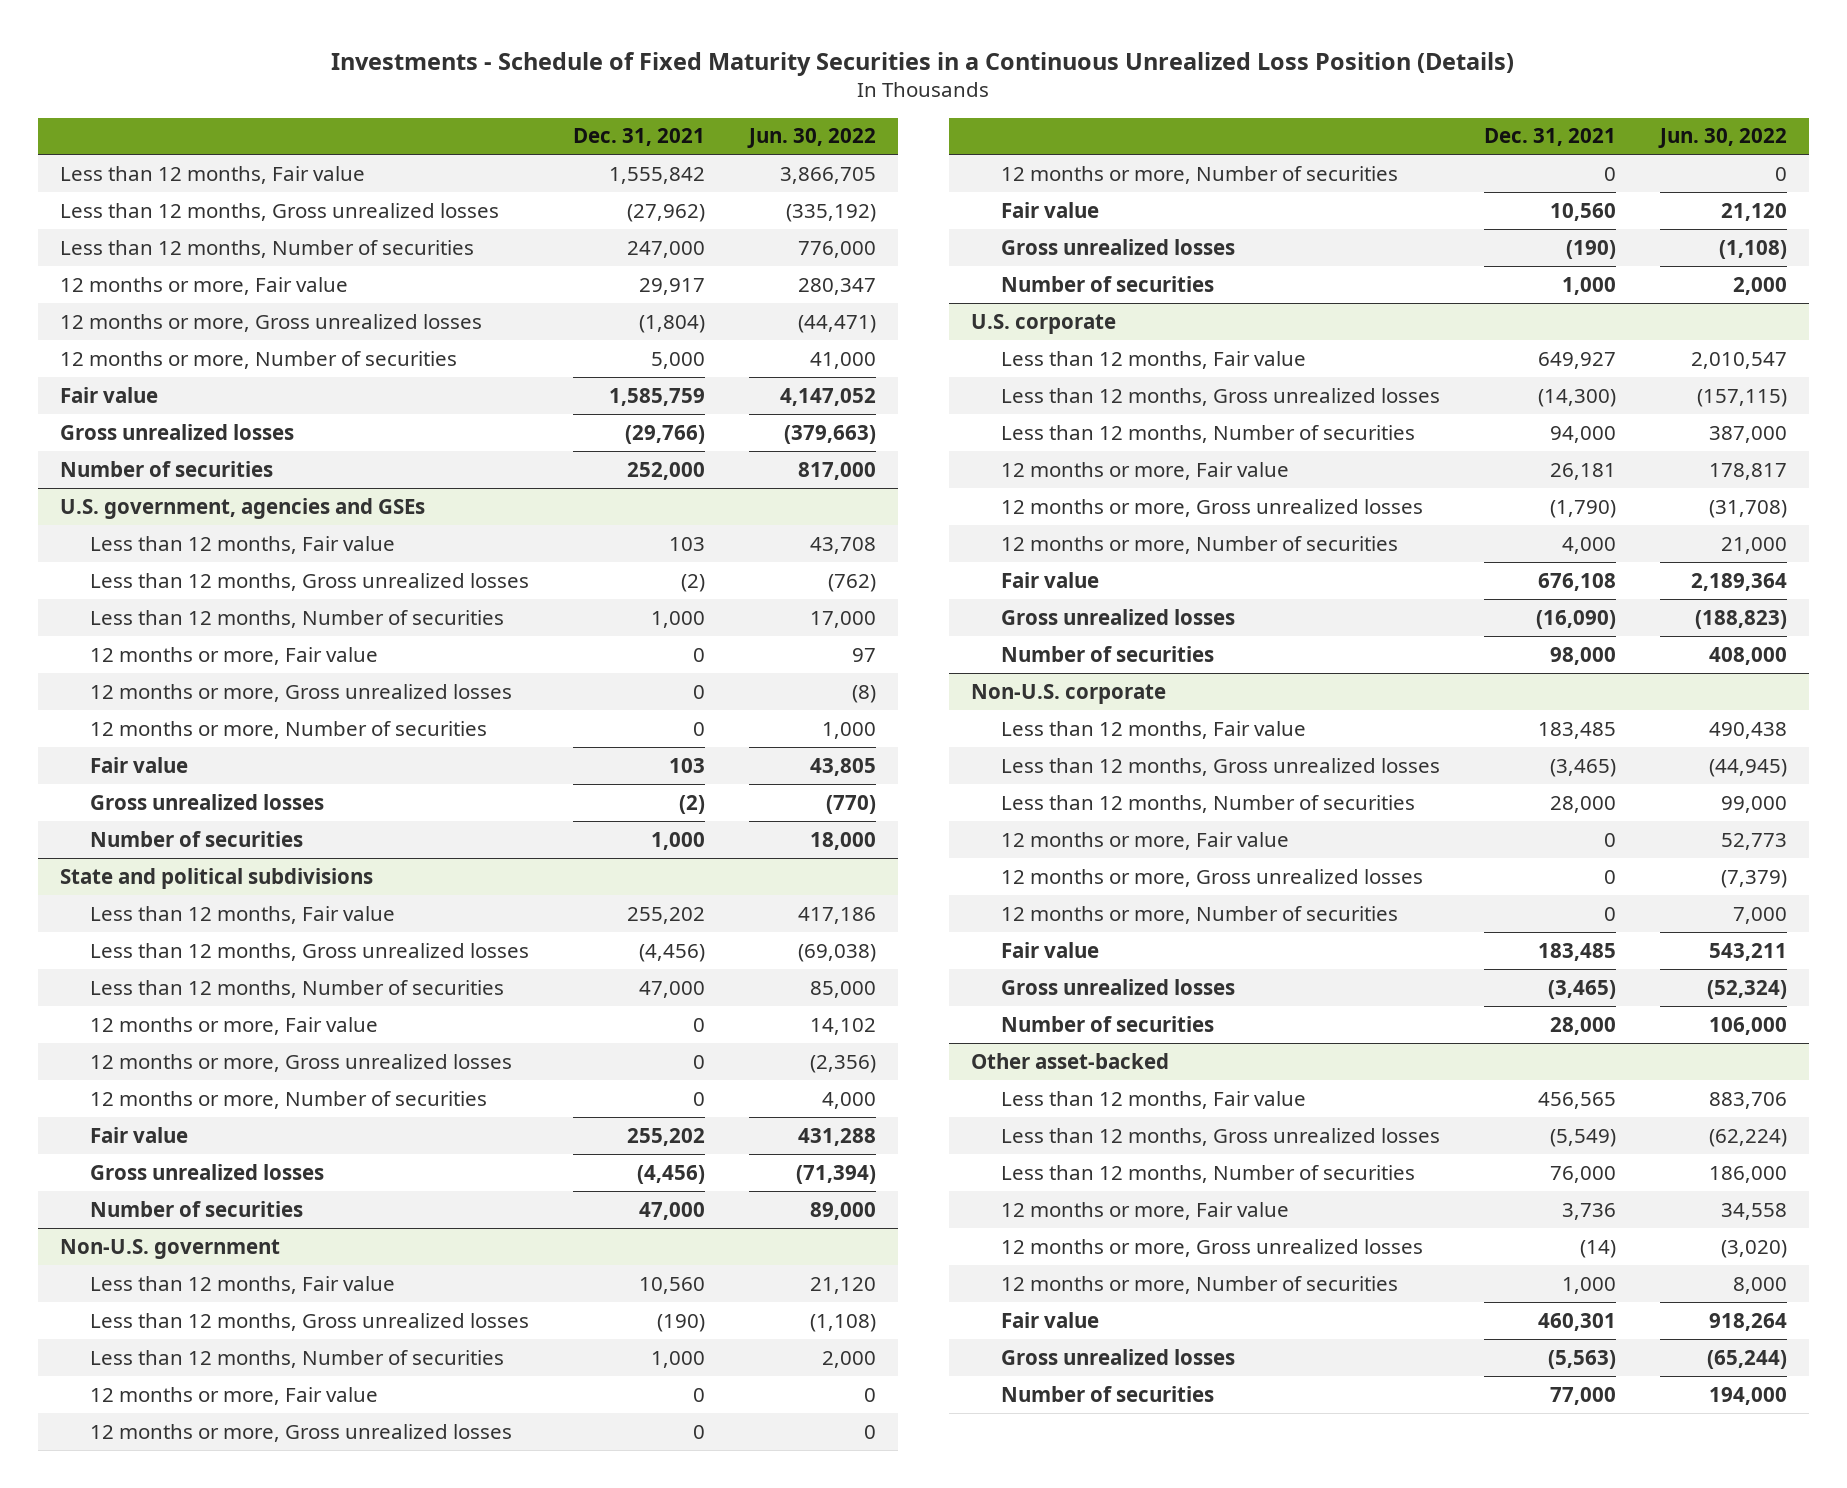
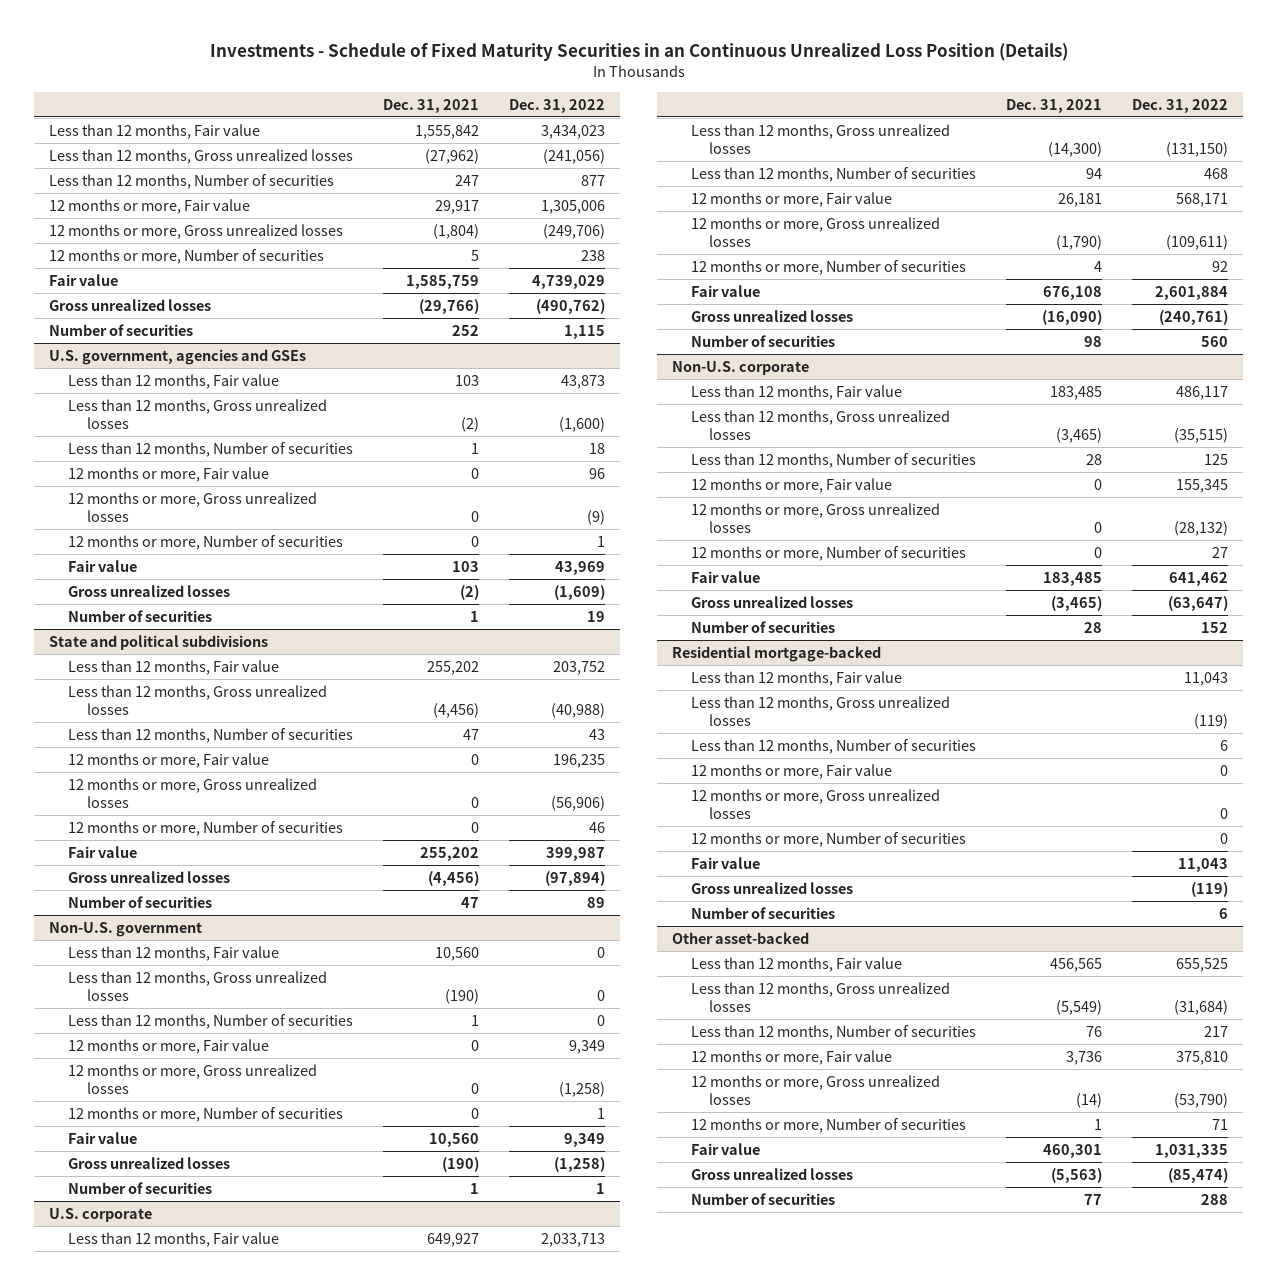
[331,51,1515,76] Investments - Schedule of Fixed Maturity Securities in a Continuous Unrealized Loss Position (Details) -> [209,43,1068,62] Investments - Schedule of Fixed Maturity Securities in an Continuous Unrealized Loss Position (Details)
[746,128,876,149] Jun. 30, 2022 -> none
none -> [509,98,606,113] Dec. 31, 2022
[626,240,705,258] 247,000 -> [455,175,480,187] 247
[650,351,705,369] 5,000 -> [471,250,480,262] 5
[626,461,705,480] 252,000 -> [452,325,480,337] 252
[650,610,705,628] 1,000 -> [471,443,480,455] 1
[650,831,705,850] 1,000 -> [470,611,480,623] 1
[638,980,705,998] 47,000 -> [463,729,480,741] 47
[638,1201,705,1220] 47,000 -> [461,897,480,909] 47
[650,1350,705,1368] 1,000 -> [471,1015,480,1027] 1
[1561,276,1616,295] 1,000 -> [470,1183,480,1195] 1
[1549,425,1616,443] 94,000 -> [1086,168,1103,180] 94
[1561,536,1616,554] 4,000 -> [1094,261,1103,273] 4
[1549,646,1616,665] 98,000 -> [1084,336,1103,348] 98
[1549,795,1616,813] 28,000 -> [1086,454,1103,466] 28
[1549,1016,1616,1035] 28,000 -> [1084,622,1103,634] 28
none -> [672,646,882,663] Residential mortgage-backed
none -> [690,671,902,687] Less than 12 months, Fair value
none -> [690,696,950,727] Less than 12 months, Gross unrealized losses
none -> [690,739,976,755] Less than 12 months, Number of securities
none -> [690,764,892,780] 12 months or more, Fair value
none -> [690,789,940,820] 12 months or more, Gross unrealized losses
none -> [690,832,966,848] 12 months or more, Number of securities
none -> [690,857,760,870] Fair value
none -> [690,882,853,895] Gross unrealized losses
none -> [690,907,835,920] Number of securities
[1549,1165,1616,1183] 76,000 -> [1086,1026,1103,1038] 76
[1561,1276,1616,1294] 1,000 -> [1094,1119,1103,1131] 1
[1549,1386,1616,1405] 77,000 -> [1084,1194,1103,1206] 77

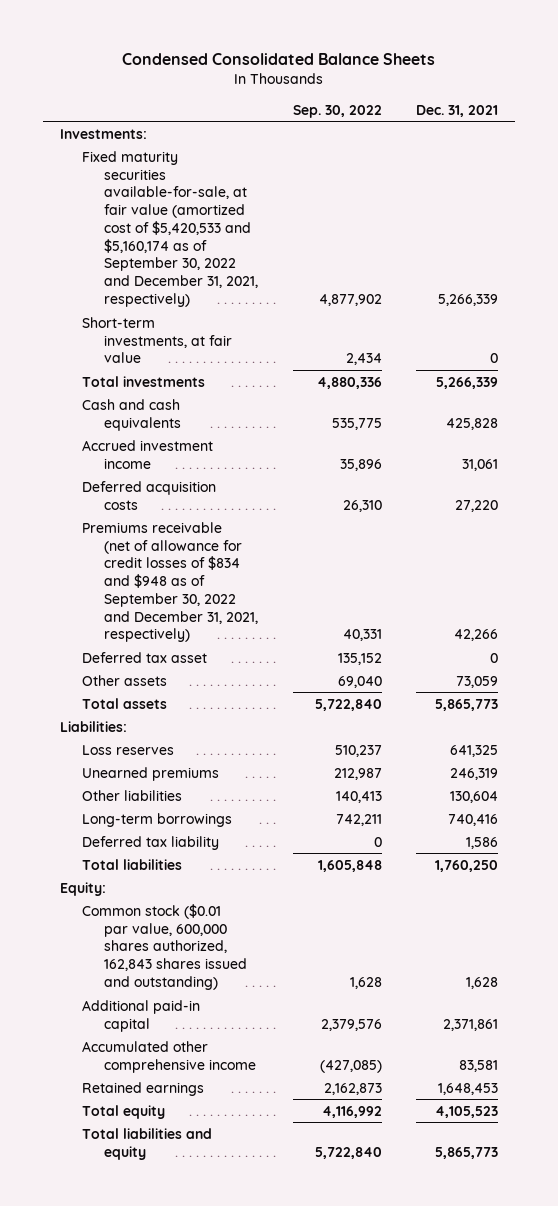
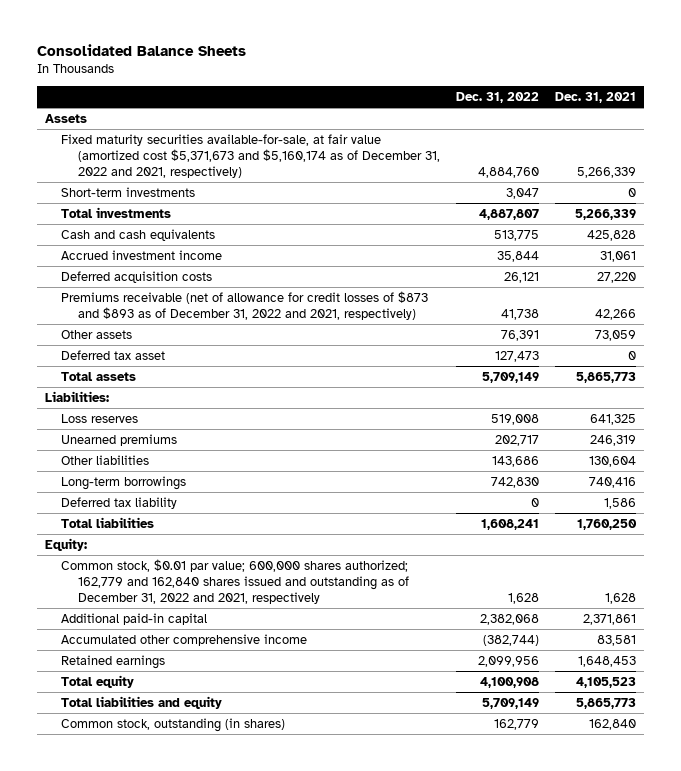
[122,52,436,65] Condensed Consolidated Balance Sheets -> [36,44,246,57] Consolidated Balance Sheets
[292,104,382,118] Sep. 30, 2022 -> none
none -> [456,91,540,103] Dec. 31, 2022
[59,128,147,139] Investments: -> none
none -> [44,113,87,123] Assets
[82,150,259,308] Fixed maturity securities available-for-sale, at fair value (amortized cost of $5,420,533 and $5,160,174 as of September 30, 2022 and December 31, 2021, respectively) -> [61,133,441,178] Fixed maturity securities available-for-sale, at fair value (amortized cost $5,371,673 and $5,160,174 as of December 31, 2022 and 2021, respectively)
[82,316,233,364] Short-term investments, at fair value -> [61,186,196,197] Short-term investments
[82,521,259,643] Premiums receivable (net of allowance for credit losses of $834 and $948 as of September 30, 2022 and December 31, 2021, respectively) -> [61,290,429,320] Premiums receivable (net of allowance for credit losses of $873 and $893 as of December 31, 2022 and 2021, respectively)
[82,651,208,663] Deferred tax asset -> [61,349,166,360] Deferred tax asset
[82,903,248,990] Common stock ($0.01 par value, 600,000 shares authorized, 162,843 shares issued and outstanding) -> [61,558,410,604] Common stock, $0.01 par value; 600,000 shares authorized; 162,779 and 162,840 shares issued and outstanding as of December 31, 2022 and 2021, respectively
none -> [61,717,286,732] Common stock, outstanding (in shares)

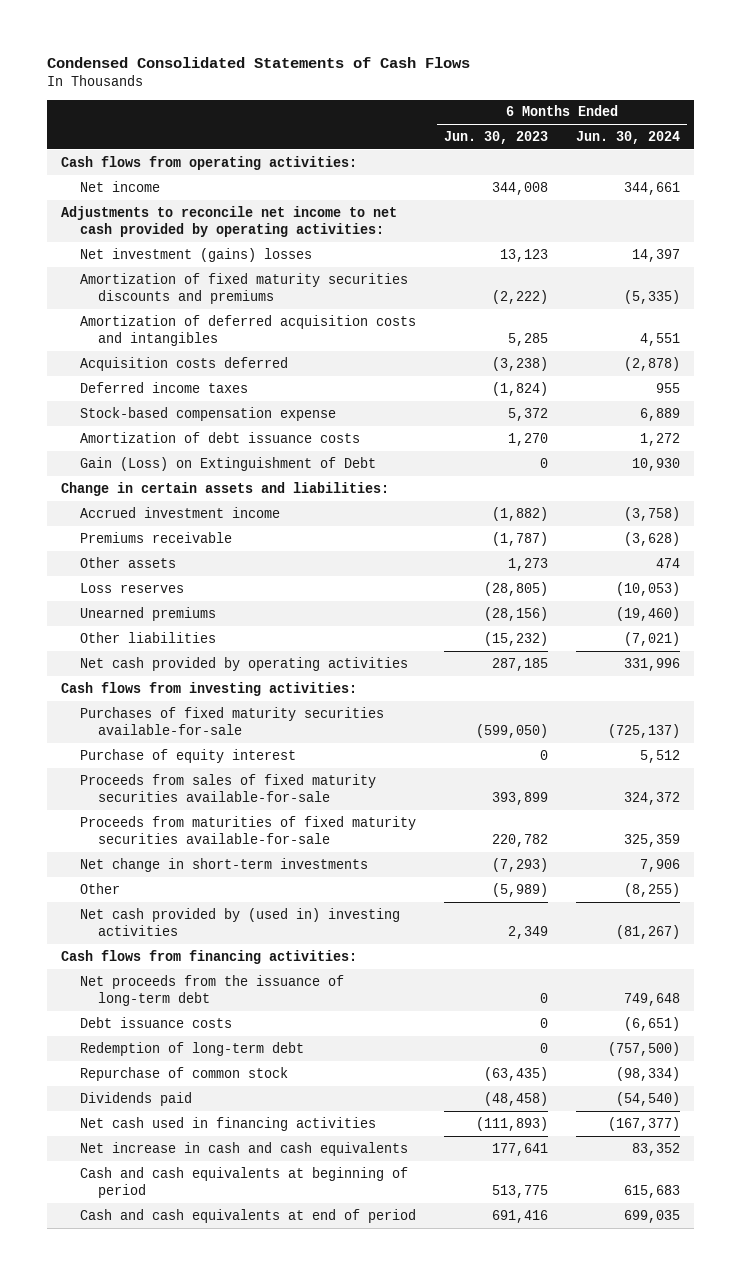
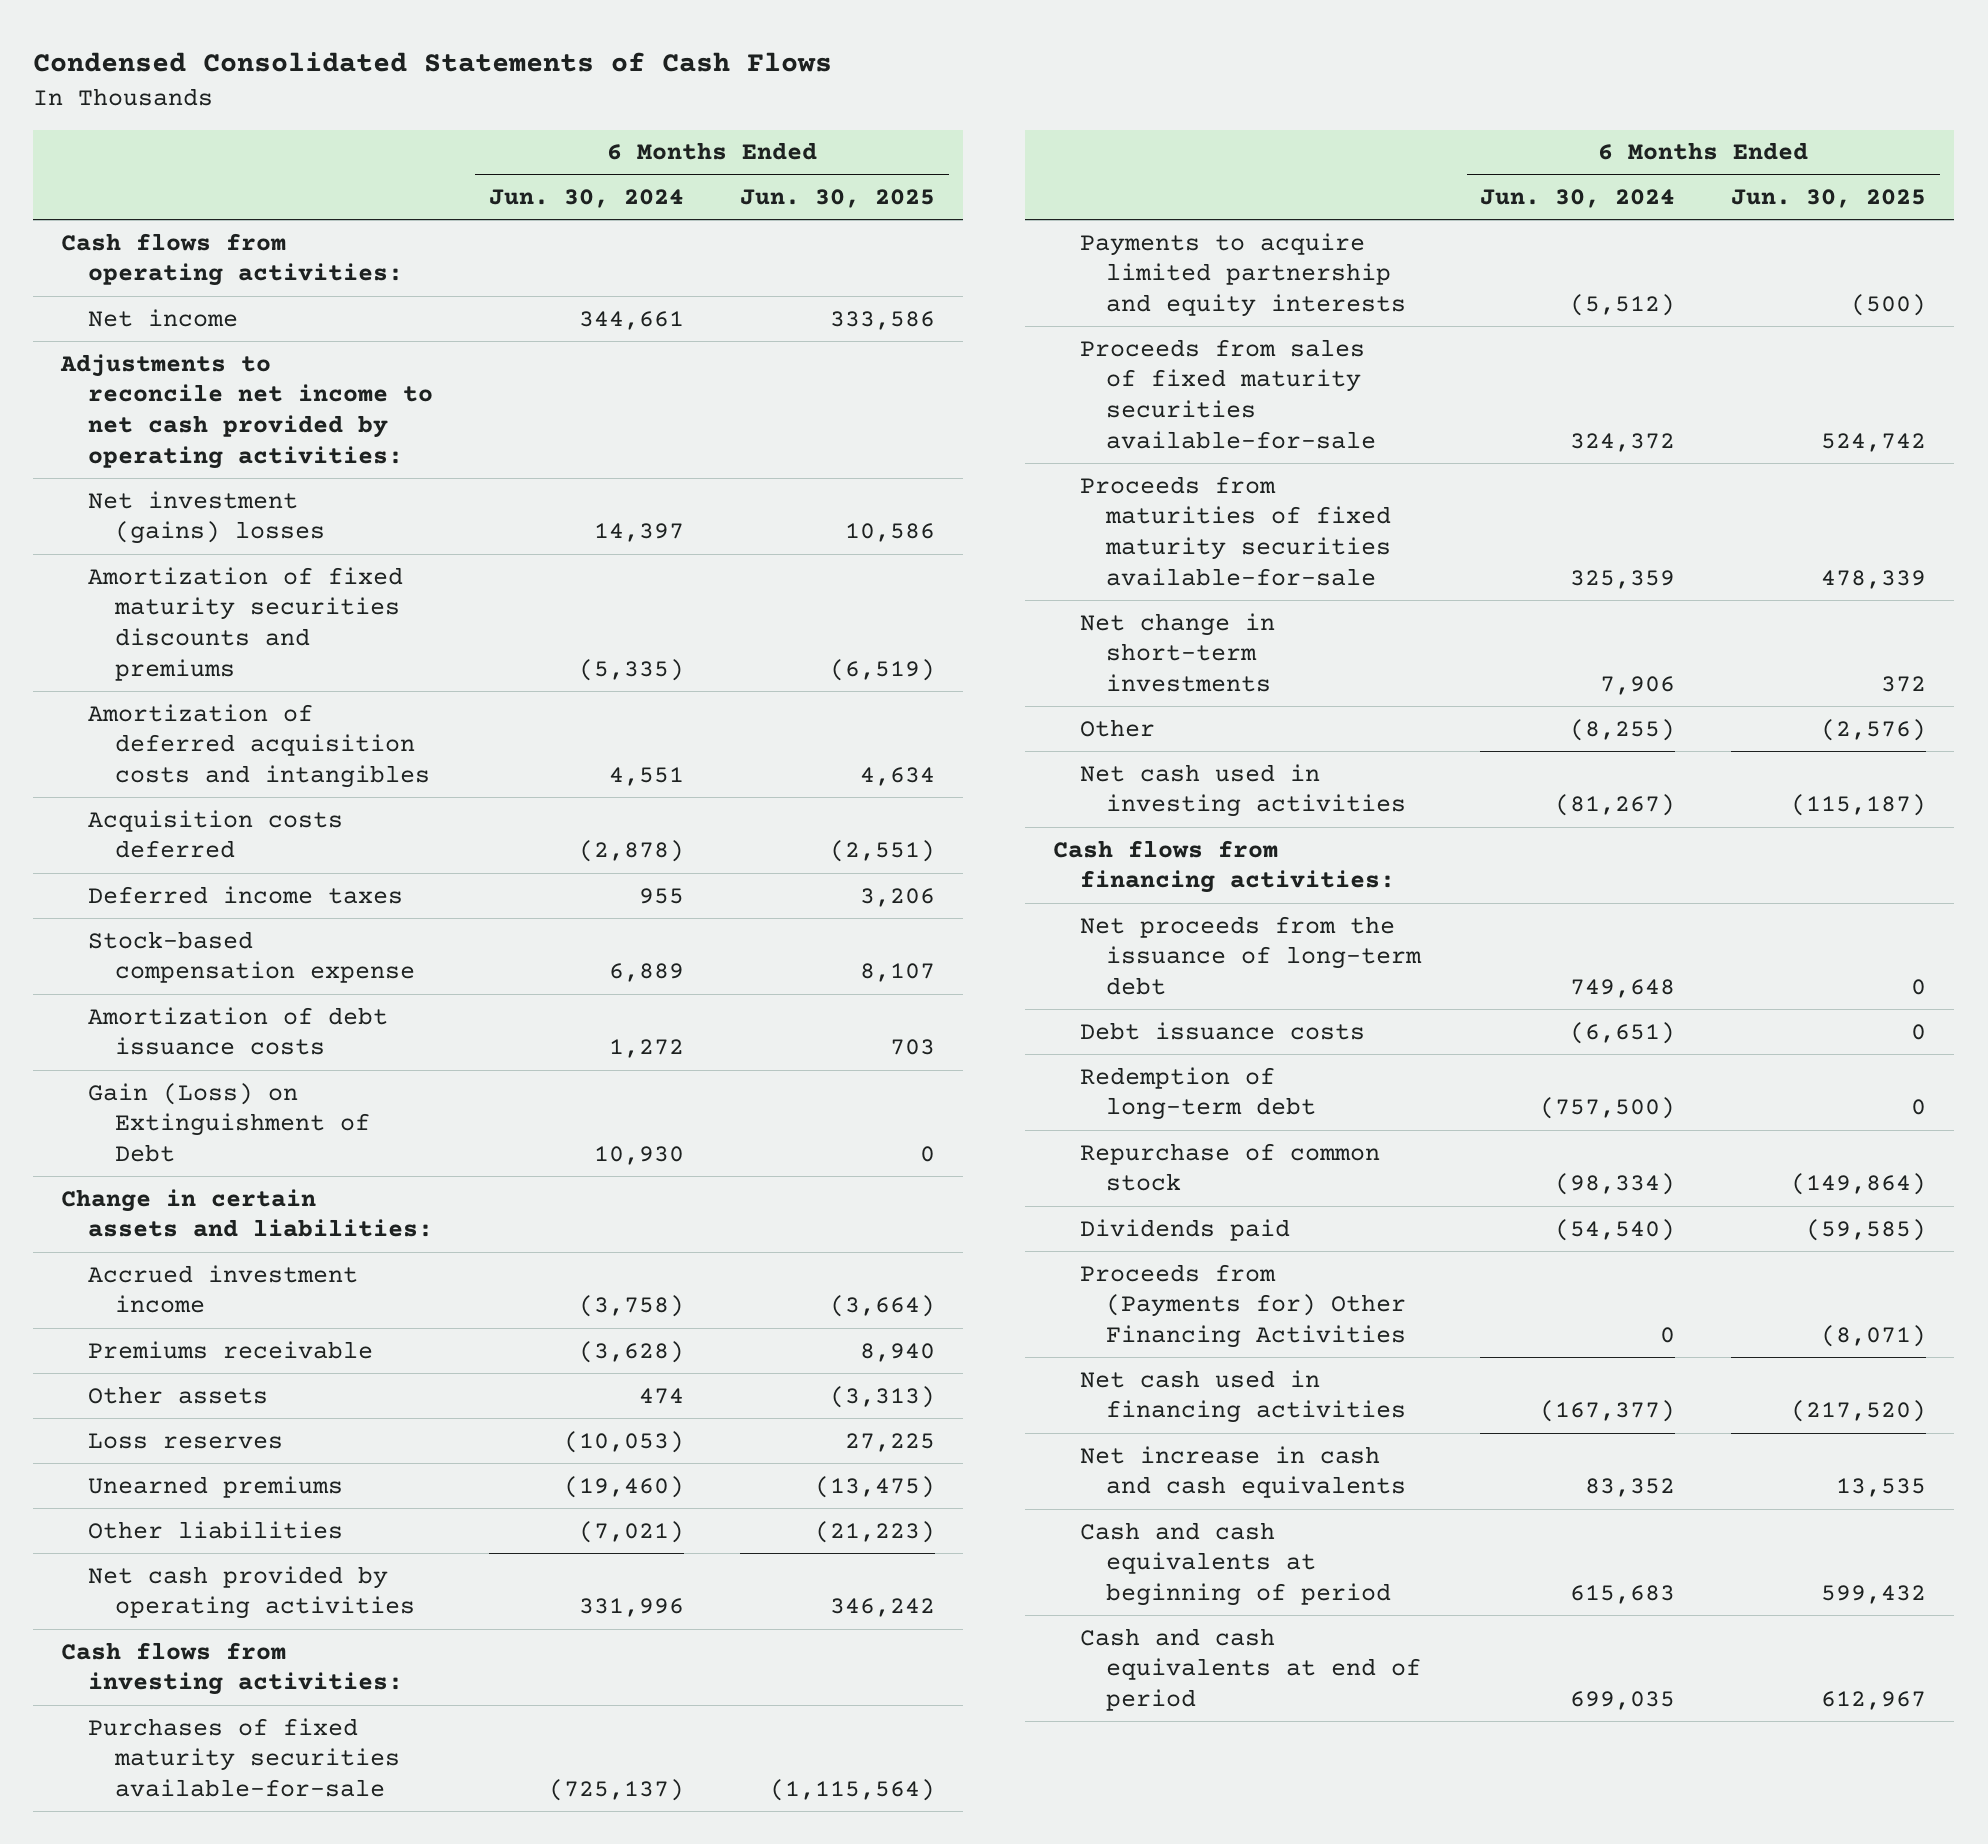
[443,131,548,145] Jun. 30, 2023 -> none
none -> [739,189,935,209] Jun. 30, 2025
[79,748,296,763] Purchase of equity interest -> none
none -> [1079,232,1407,318] Payments to acquire limited partnership and equity interests
[79,907,400,937] Net cash provided by (used in) investing activities -> [1079,763,1407,818] Net cash used in investing activities
none -> [1079,1263,1407,1349] Proceeds from (Payments for) Other Financing Activities

